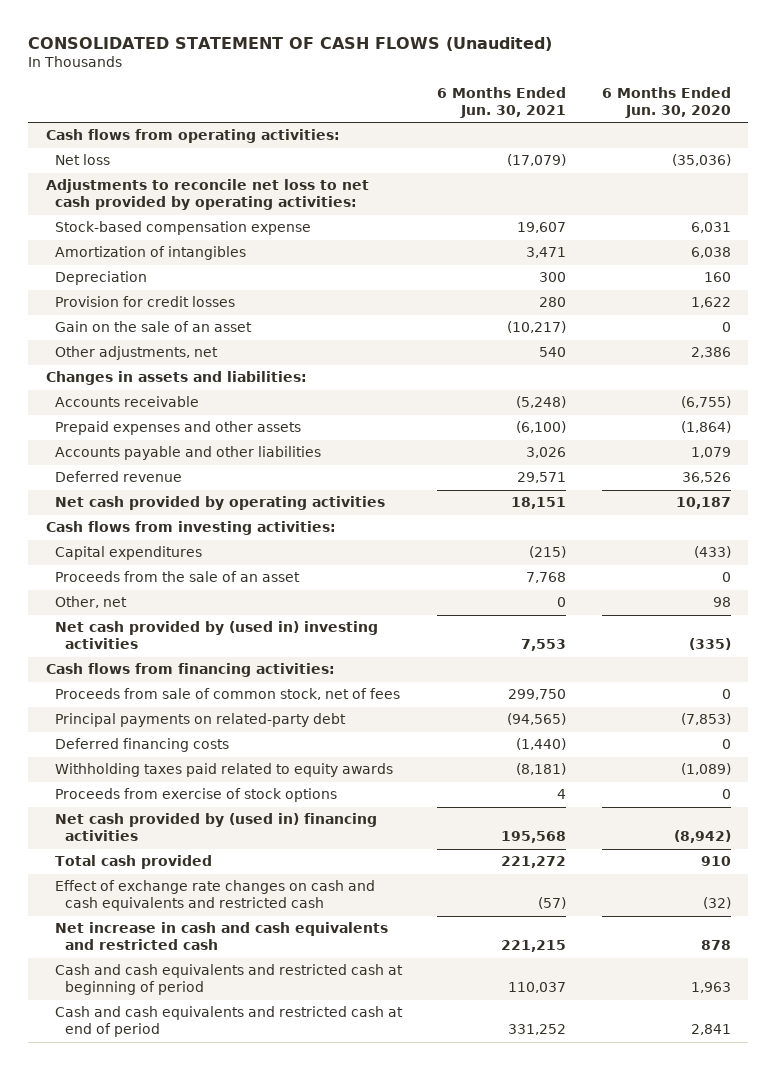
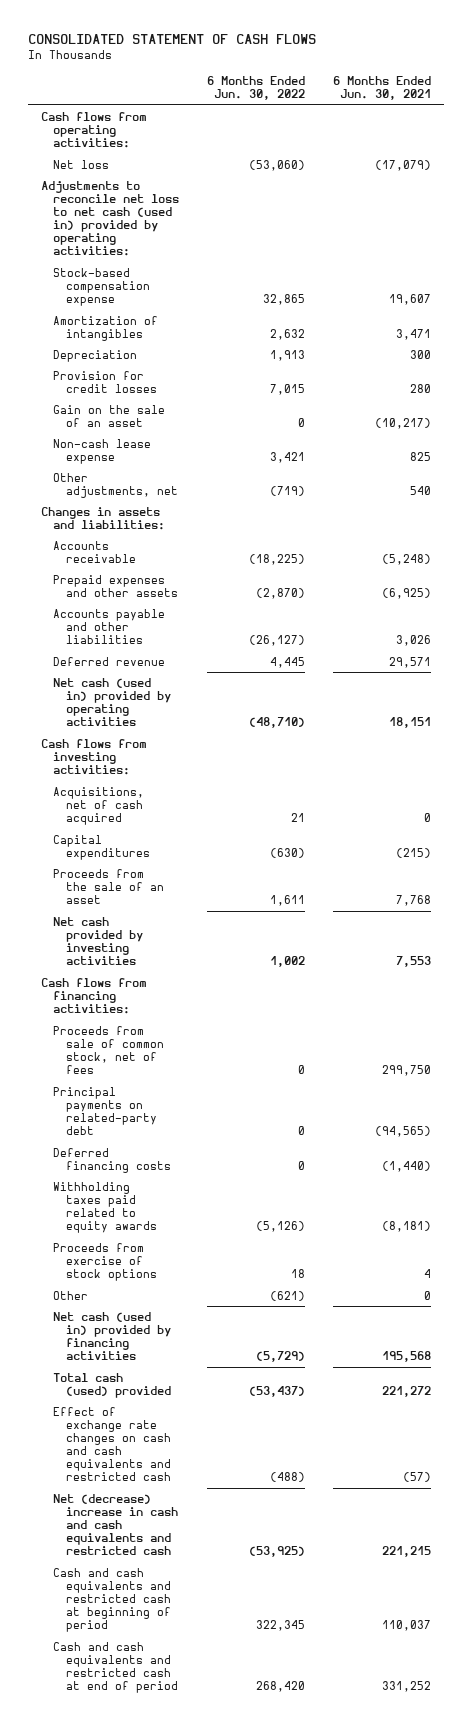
[28,36,553,51] CONSOLIDATED STATEMENT OF CASH FLOWS (Unaudited) -> [27,34,316,45] CONSOLIDATED STATEMENT OF CASH FLOWS
[601,87,731,118] 6 Months Ended Jun. 30, 2020 -> none
none -> [207,75,306,101] 6 Months Ended Jun. 30, 2022
[45,179,369,211] Adjustments to reconcile net loss to net cash provided by operating activities: -> [41,180,180,257] Adjustments to reconcile net loss to net cash (used in) provided by operating activities:
none -> [53,438,152,464] Non-cash lease expense
[516,421,567,434] (6,100) -> [381,587,431,599] (6,925)
[55,496,386,511] Net cash provided by operating activities -> [53,677,171,727] Net cash (used in) provided by operating activities
none -> [53,786,145,826] Acquisitions, net of cash acquired
[55,596,128,609] Other, net -> none
[55,621,379,650] Net cash provided by (used in) investing activities -> [53,916,143,966] Net cash provided by investing activities
none -> [53,1290,89,1300] Other
[55,813,378,842] Net cash provided by (used in) financing activities -> [53,1311,171,1361] Net cash (used in) provided by financing activities
[55,855,213,870] Total cash provided -> [53,1372,171,1398] Total cash (used) provided
[55,922,389,951] Net increase in cash and cash equivalents and restricted cash -> [53,1493,178,1556] Net (decrease) increase in cash and cash equivalents and restricted cash

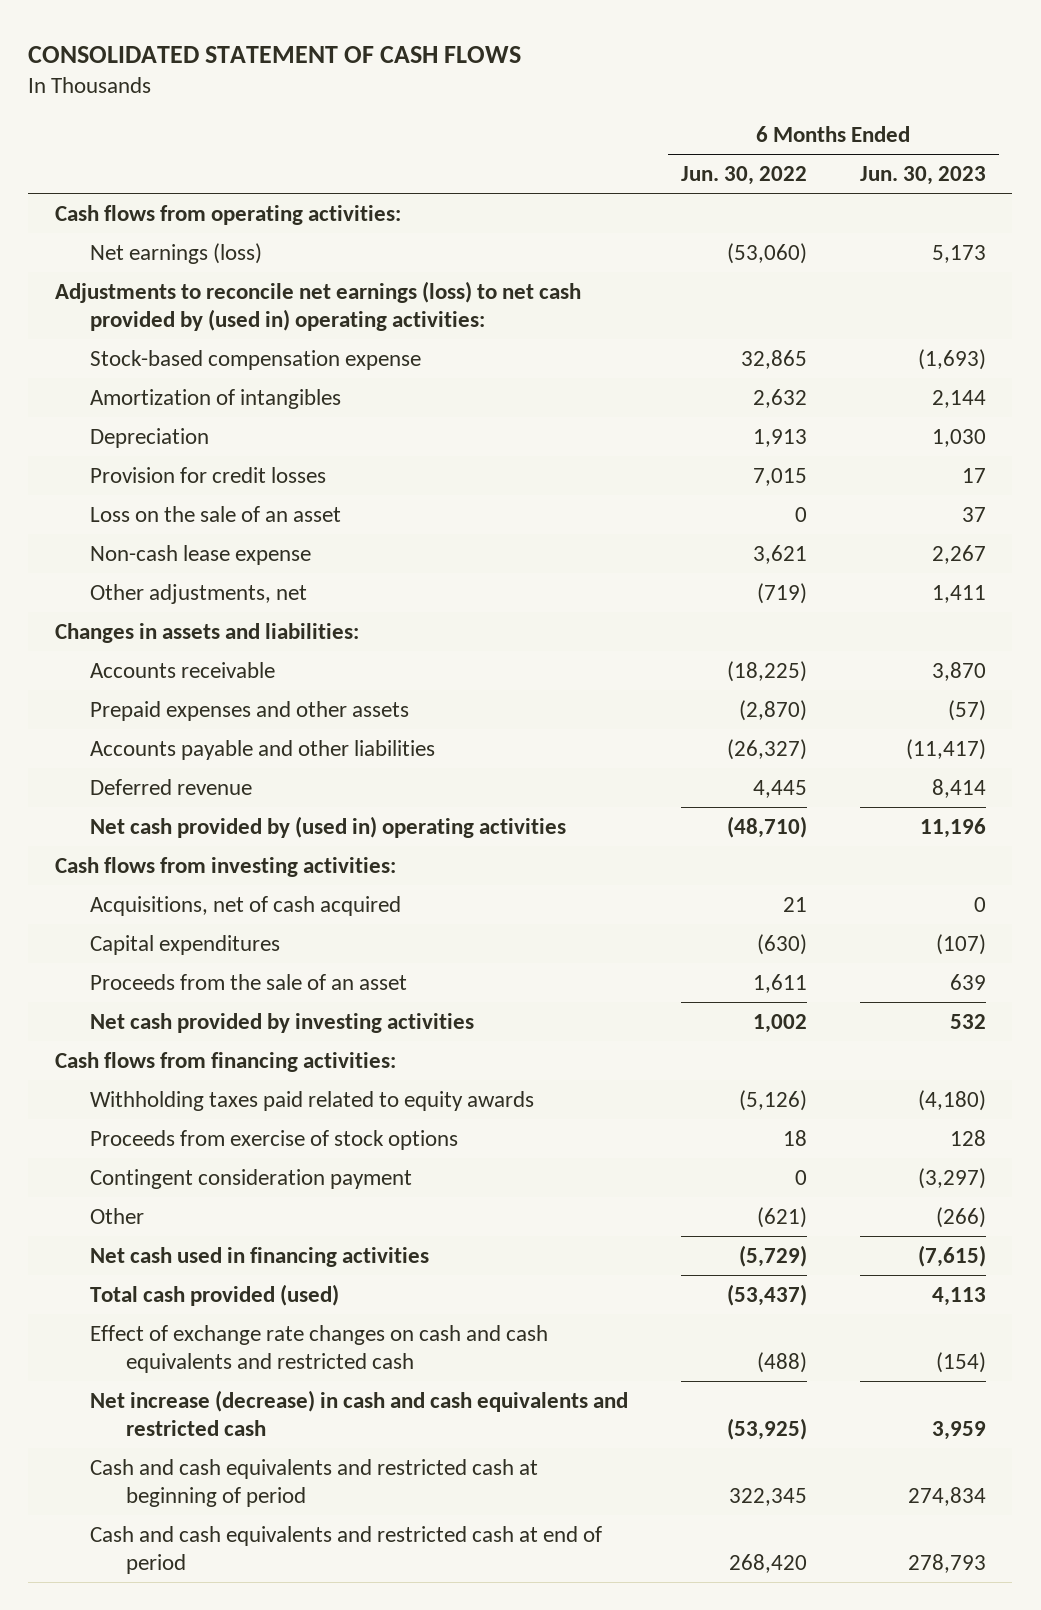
[332,75,431,101] 6 Months Ended Jun. 30, 2021 -> none
none -> [859,166,986,186] Jun. 30, 2023
[53,159,110,169] Net loss -> [90,242,263,264] Net earnings (loss)
[41,180,180,257] Adjustments to reconcile net loss to net cash (used in) provided by operating activities: -> [54,280,581,331] Adjustments to reconcile net earnings (loss) to net cash provided by (used in) operating activities:
[53,404,166,427] Gain on the sale of an asset -> [90,505,342,522] Loss on the sale of an asset
[270,451,306,463] 3,421 -> [753,544,808,564] 3,621
[249,635,306,647] (26,127) -> [727,738,808,760] (26,327)
[53,677,171,727] Net cash (used in) provided by operating activities -> [90,815,567,838] Net cash provided by (used in) operating activities
[53,1025,164,1075] Proceeds from sale of common stock, net of fees -> none
[53,1086,157,1136] Principal payments on related-party debt -> none
[53,1147,171,1173] Deferred financing costs -> none
none -> [90,1168,413,1189] Contingent consideration payment
[53,1311,171,1361] Net cash (used in) provided by financing activities -> [90,1246,430,1267] Net cash used in financing activities
[53,1372,171,1398] Total cash (used) provided -> [90,1283,340,1306] Total cash provided (used)
[53,1493,178,1556] Net (decrease) increase in cash and cash equivalents and restricted cash -> [90,1389,629,1436] Net increase (decrease) in cash and cash equivalents and restricted cash

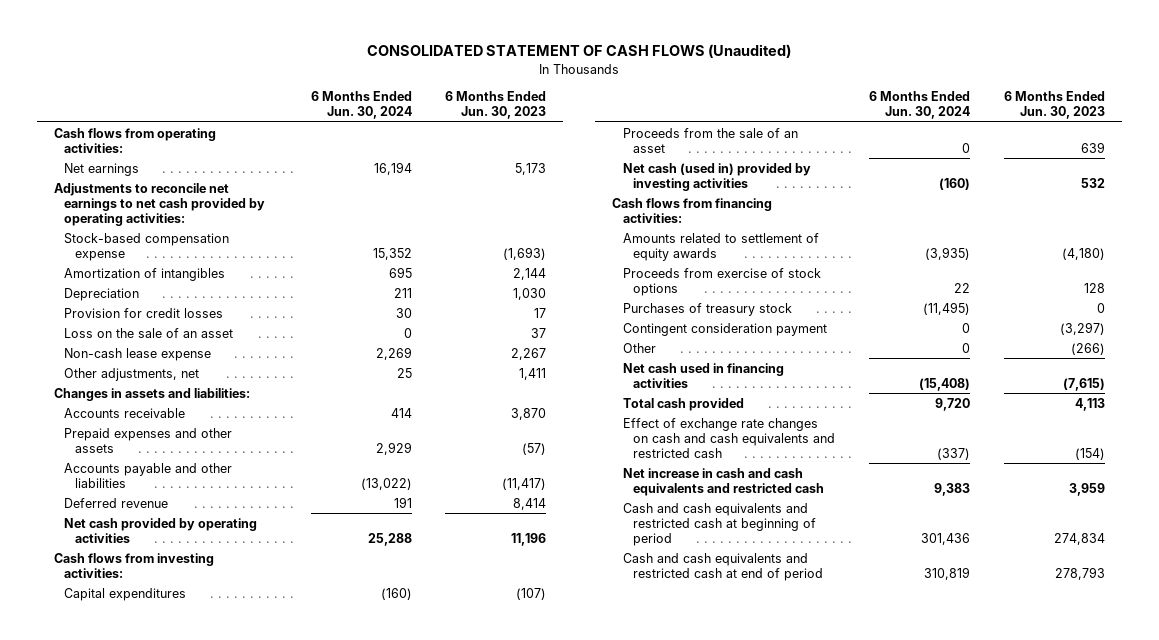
[28,45,522,63] CONSOLIDATED STATEMENT OF CASH FLOWS -> [367,44,792,59] CONSOLIDATED STATEMENT OF CASH FLOWS (Unaudited)
[681,166,808,186] Jun. 30, 2022 -> none
none -> [310,91,412,120] 6 Months Ended Jun. 30, 2024
[90,242,263,264] Net earnings (loss) -> [64,162,140,176] Net earnings
[54,280,581,331] Adjustments to reconcile net earnings (loss) to net cash provided by (used in) operating activities: -> [53,182,266,226] Adjustments to reconcile net earnings to net cash provided by operating activities:
[90,815,567,838] Net cash provided by (used in) operating activities -> [64,517,258,543] Net cash provided by operating activities
[90,895,402,916] Acquisitions, net of cash acquired -> none
[90,1012,475,1033] Net cash provided by investing activities -> [622,162,811,191] Net cash (used in) provided by investing activities
[90,1090,535,1111] Withholding taxes paid related to equity awards -> [622,232,819,261] Amounts related to settlement of equity awards
none -> [622,302,792,316] Purchases of treasury stock
[90,1283,340,1306] Total cash provided (used) -> [622,397,744,411] Total cash provided
[90,1389,629,1436] Net increase (decrease) in cash and cash equivalents and restricted cash -> [622,467,825,496] Net increase in cash and cash equivalents and restricted cash

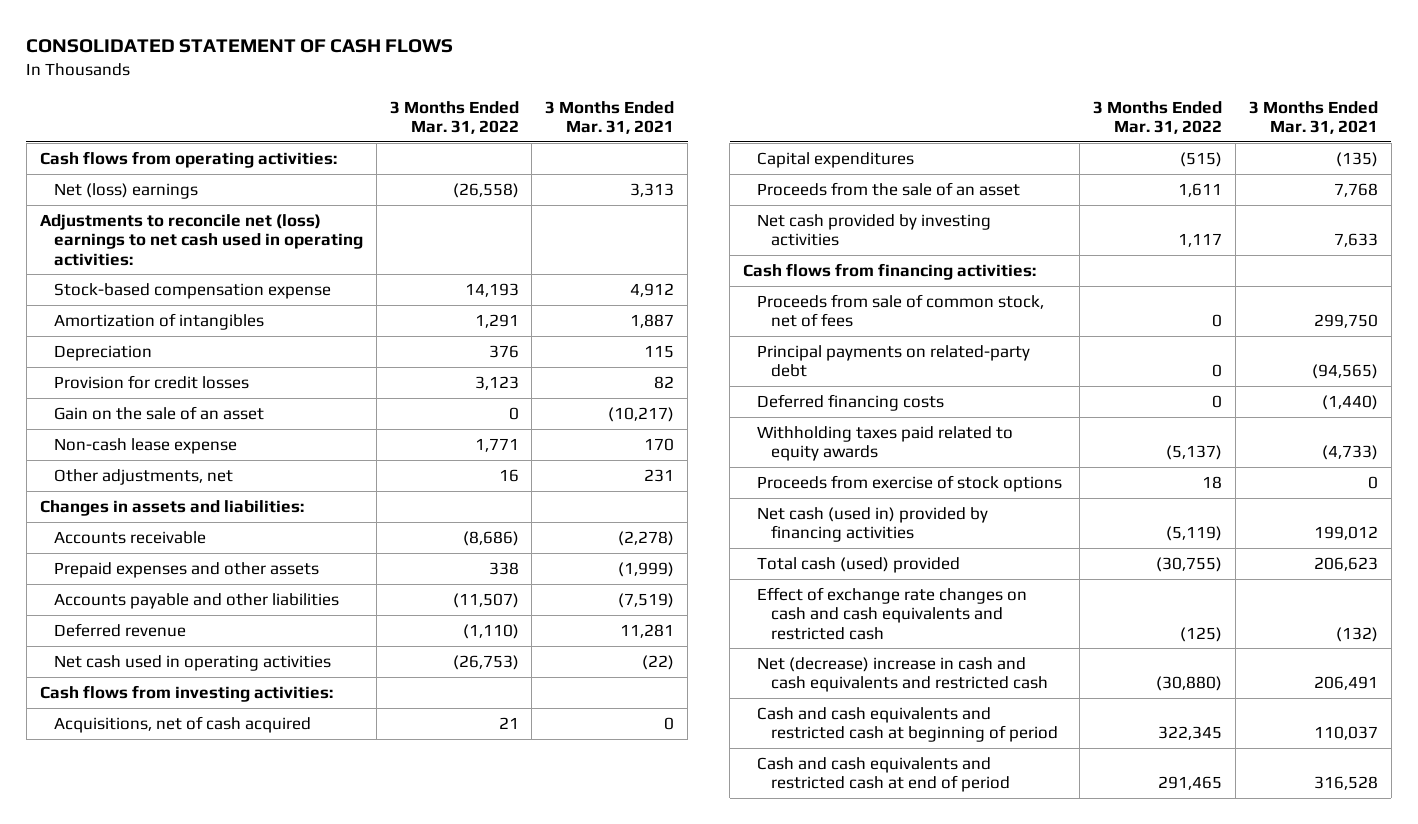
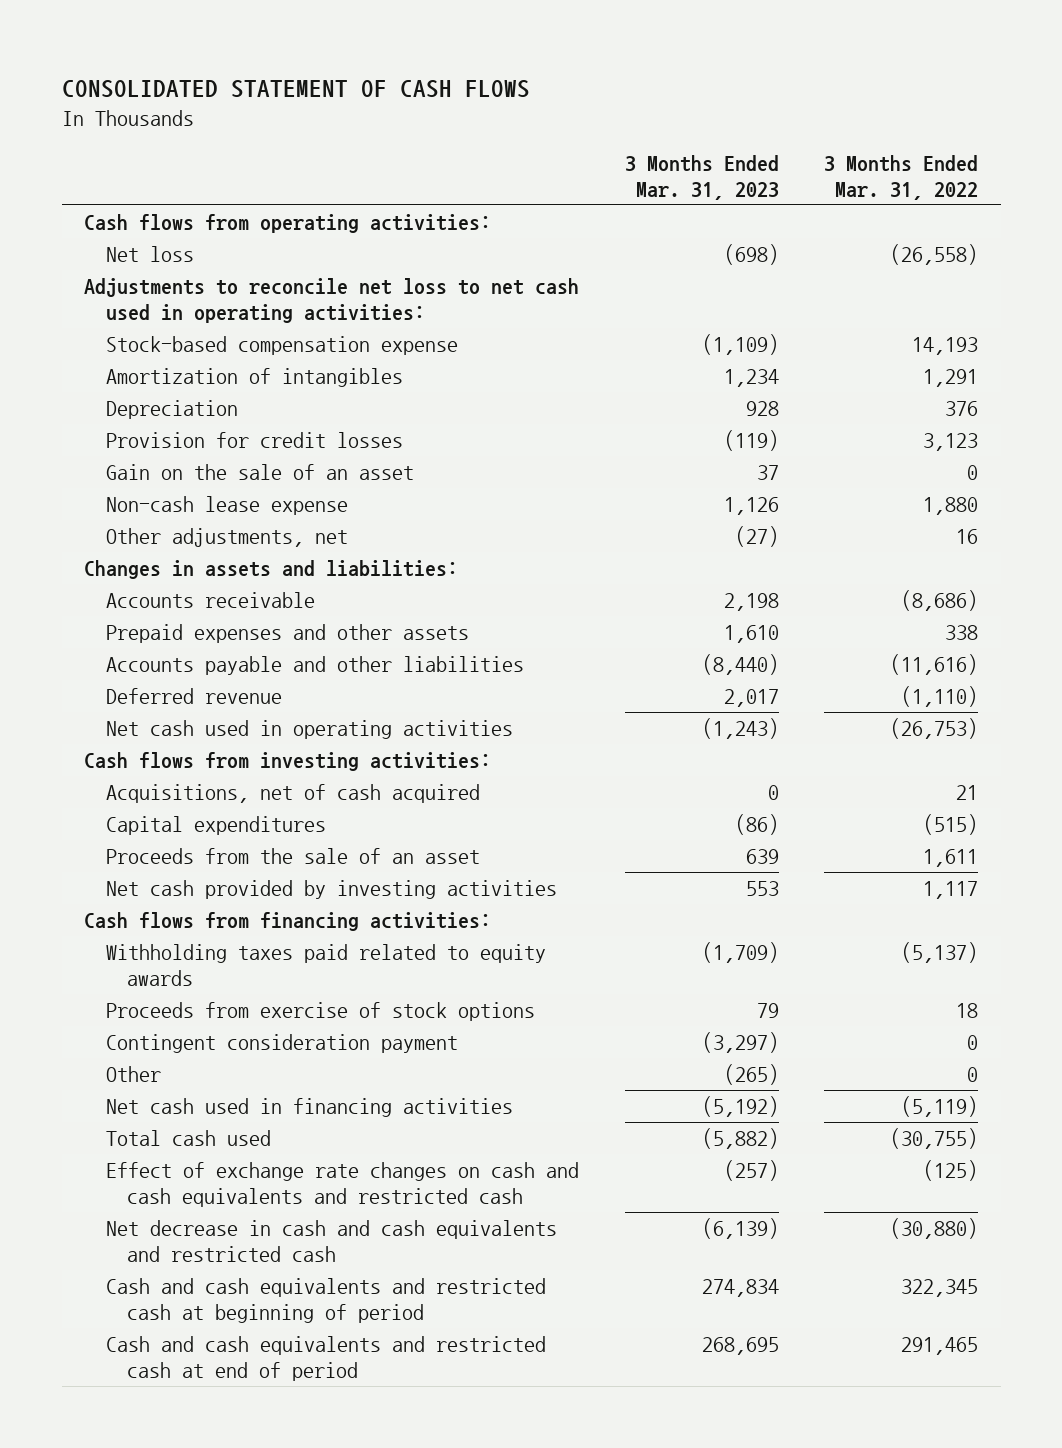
[545,100,675,134] 3 Months Ended Mar. 31, 2021 -> none
none -> [624,154,779,200] 3 Months Ended Mar. 31, 2023
[53,182,198,199] Net (loss) earnings -> [105,245,194,262] Net loss
[39,213,363,266] Adjustments to reconcile net (loss) earnings to net cash used in operating activities: -> [84,277,580,324] Adjustments to reconcile net loss to net cash used in operating activities:
[474,437,519,452] 1,771 -> [922,496,978,515] 1,880
[452,592,519,608] (11,507) -> [889,653,978,675] (11,616)
[757,293,1045,328] Proceeds from sale of common stock, net of fees -> none
[757,344,1031,378] Principal payments on related-party debt -> none
[757,393,945,411] Deferred financing costs -> none
none -> [105,1033,458,1053] Contingent consideration payment
none -> [105,1065,161,1082] Other
[757,506,989,543] Net cash (used in) provided by financing activities -> [105,1097,513,1117] Net cash used in financing activities
[757,556,961,573] Total cash (used) provided -> [105,1129,271,1146] Total cash used
[757,656,1049,693] Net (decrease) increase in cash and cash equivalents and restricted cash -> [105,1219,557,1263] Net decrease in cash and cash equivalents and restricted cash

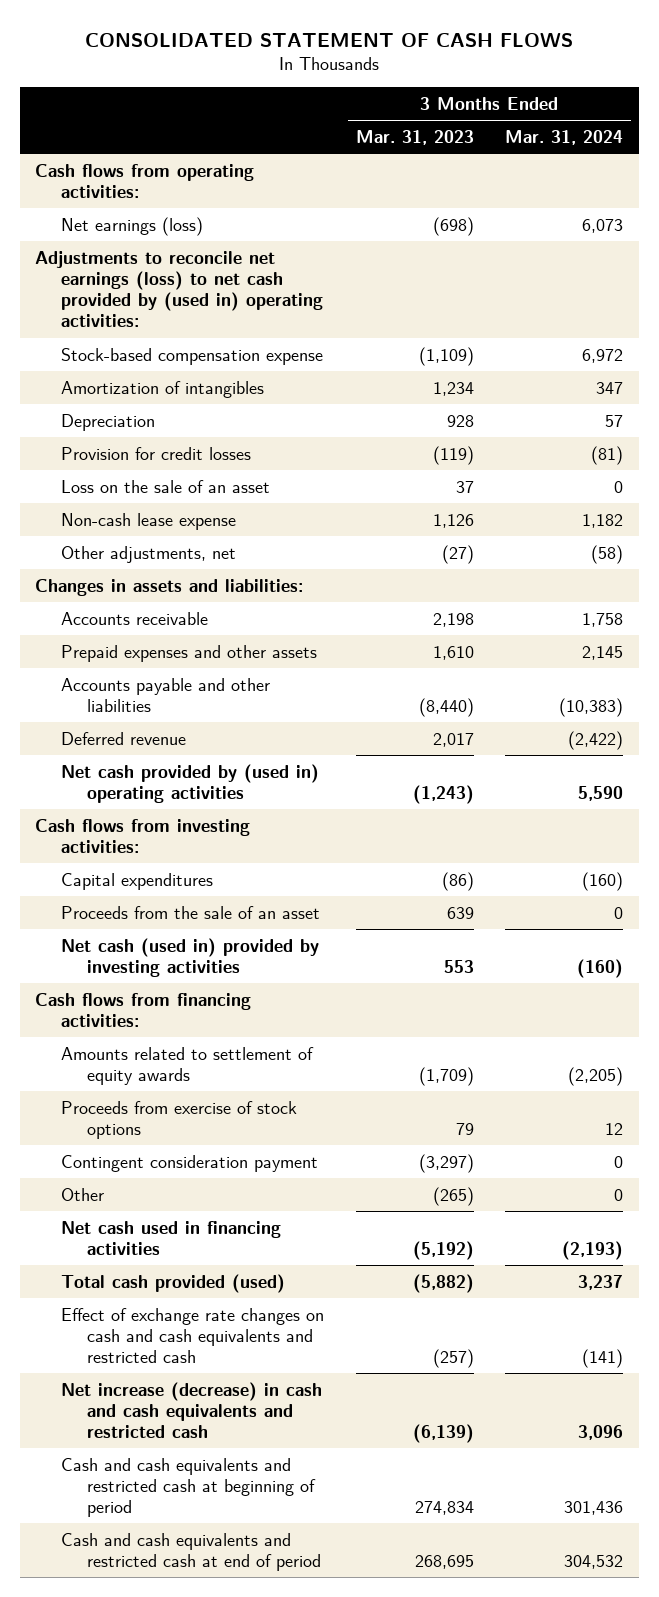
[823,154,978,200] 3 Months Ended Mar. 31, 2022 -> none
none -> [505,129,624,145] Mar. 31, 2024
[105,245,194,262] Net loss -> [61,216,204,236] Net earnings (loss)
[84,277,580,324] Adjustments to reconcile net loss to net cash used in operating activities: -> [35,250,324,328] Adjustments to reconcile net earnings (loss) to net cash provided by (used in) operating activities:
[105,463,414,480] Gain on the sale of an asset -> [61,479,271,493] Loss on the sale of an asset
[105,719,513,739] Net cash used in operating activities -> [61,763,320,803] Net cash provided by (used in) operating activities
[105,783,480,803] Acquisitions, net of cash acquired -> none
[105,879,557,899] Net cash provided by investing activities -> [61,937,320,977] Net cash (used in) provided by investing activities
[105,943,546,987] Withholding taxes paid related to equity awards -> [61,1046,315,1085] Amounts related to settlement of equity awards
[105,1129,271,1146] Total cash used -> [61,1273,286,1293] Total cash provided (used)
[105,1219,557,1263] Net decrease in cash and cash equivalents and restricted cash -> [61,1381,323,1438] Net increase (decrease) in cash and cash equivalents and restricted cash

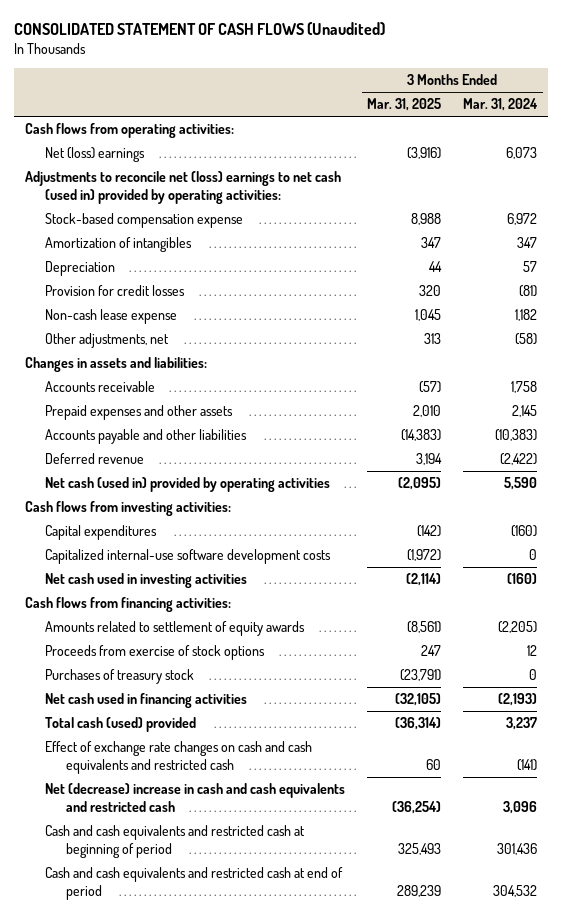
[85,32,574,47] CONSOLIDATED STATEMENT OF CASH FLOWS -> [13,22,385,36] CONSOLIDATED STATEMENT OF CASH FLOWS (Unaudited)
[355,129,474,145] Mar. 31, 2023 -> none
none -> [367,98,442,112] Mar. 31, 2025
[61,216,204,236] Net earnings (loss) -> [45,147,146,163] Net (loss) earnings
[35,250,324,328] Adjustments to reconcile net earnings (loss) to net cash provided by (used in) operating activities: -> [24,171,341,205] Adjustments to reconcile net (loss) earnings to net cash (used in) provided by operating activities:
[61,479,271,493] Loss on the sale of an asset -> none
[61,763,320,803] Net cash provided by (used in) operating activities -> [45,477,331,493] Net cash (used in) provided by operating activities
[61,905,321,919] Proceeds from the sale of an asset -> none
none -> [45,549,332,565] Capitalized internal-use software development costs
[61,937,320,977] Net cash (used in) provided by investing activities -> [45,573,248,589] Net cash used in investing activities
[61,1154,319,1172] Contingent consideration payment -> none
[61,1187,105,1201] Other -> none
none -> [45,669,195,685] Purchases of treasury stock
[61,1273,286,1293] Total cash provided (used) -> [45,717,197,733] Total cash (used) provided
[61,1381,323,1438] Net increase (decrease) in cash and cash equivalents and restricted cash -> [45,783,346,813] Net (decrease) increase in cash and cash equivalents and restricted cash

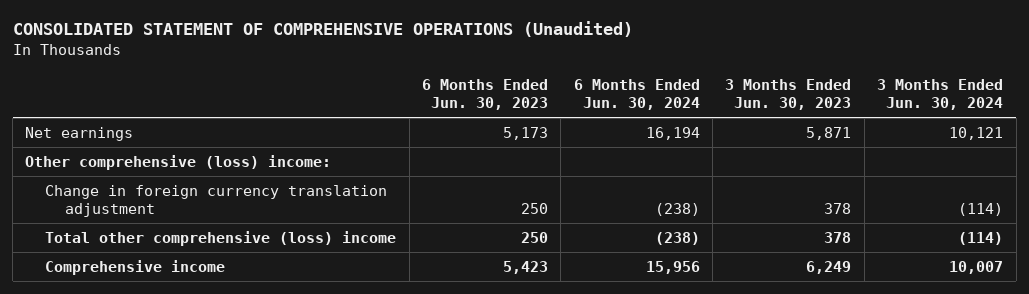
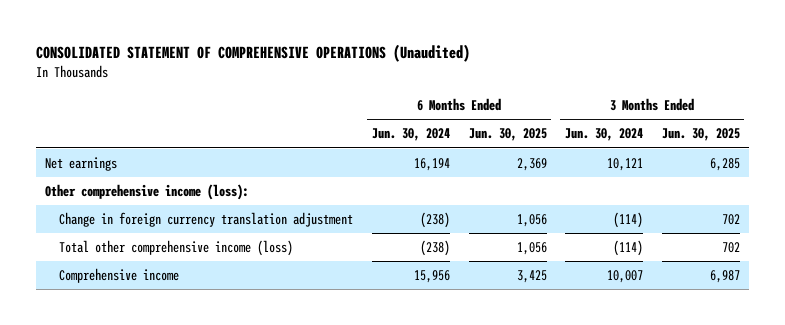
[421,78,548,110] 6 Months Ended Jun. 30, 2023 -> none
[725,78,852,110] 3 Months Ended Jun. 30, 2023 -> none
none -> [468,128,547,142] Jun. 30, 2025
none -> [661,128,740,142] Jun. 30, 2025
[25,154,332,170] Other comprehensive (loss) income: -> [45,184,250,201] Other comprehensive income (loss):
[45,230,397,246] Total other comprehensive (loss) income -> [59,240,294,257] Total other comprehensive income (loss)

